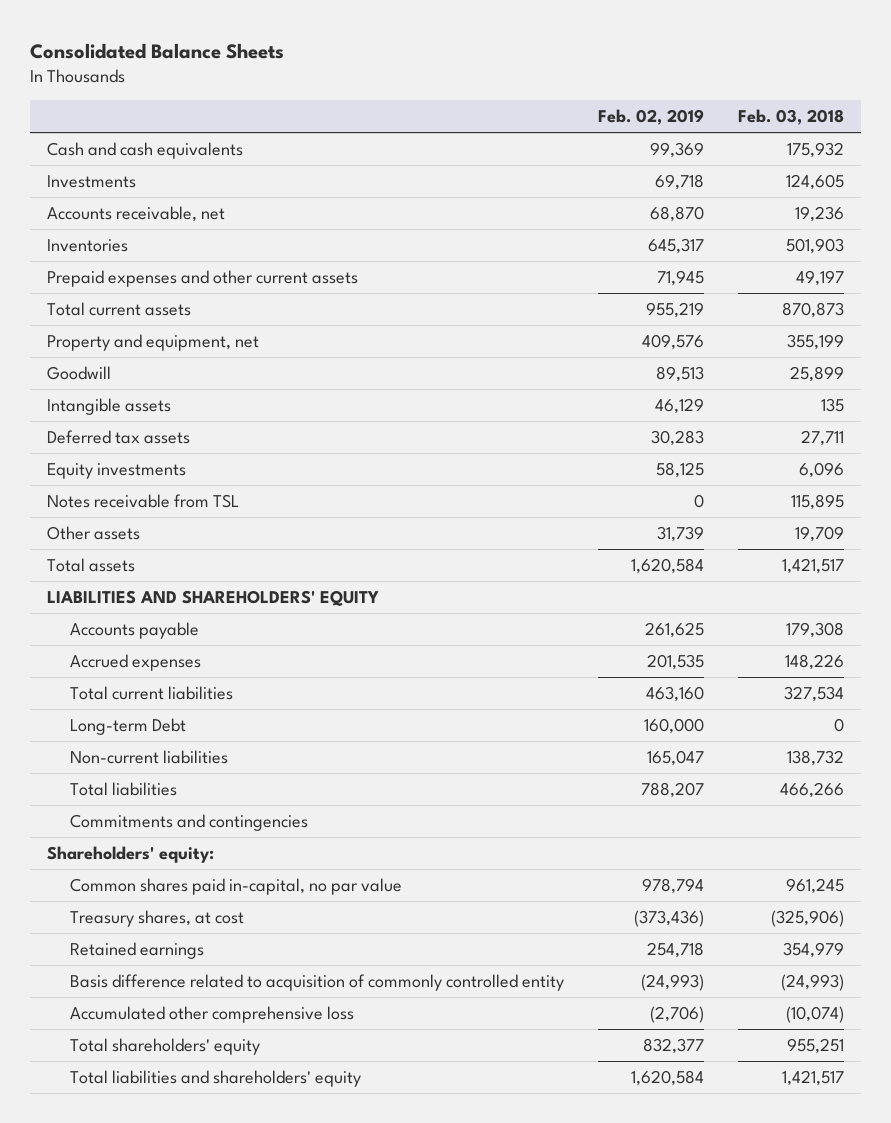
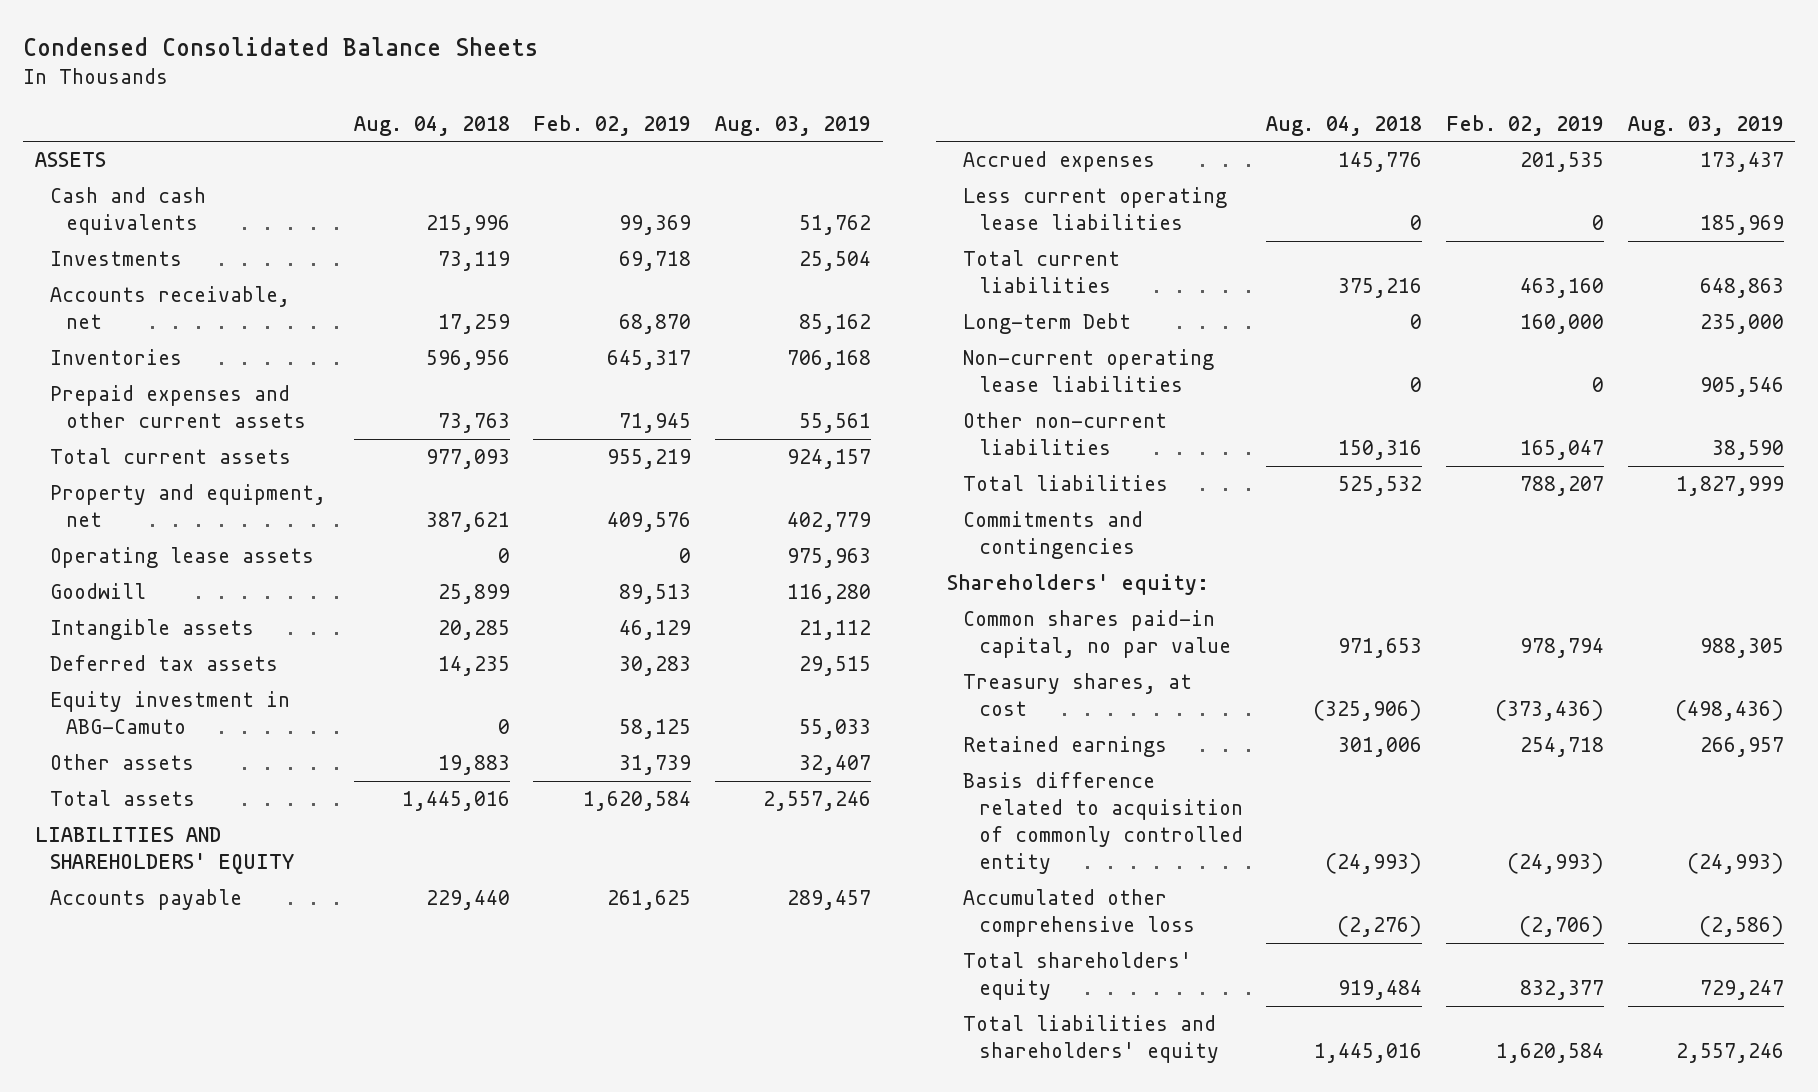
[30,42,285,59] Consolidated Balance Sheets -> [22,36,538,56] Condensed Consolidated Balance Sheets
[737,108,844,125] Feb. 03, 2018 -> none
none -> [353,115,510,136] Aug. 04, 2018
none -> [714,115,871,136] Aug. 03, 2019
none -> [34,152,106,168] ASSETS
none -> [50,547,315,569] Operating lease assets
[46,494,239,509] Notes receivable from TSL -> none
[46,463,186,480] Equity investments -> [50,691,291,735] Equity investment in ABG-Camuto
none -> [962,187,1227,231] Less current operating lease liabilities
none -> [962,349,1214,393] Non-current operating lease liabilities
[70,750,229,765] Non-current liabilities -> [962,412,1167,456] Other non-current liabilities
[70,878,403,896] Common shares paid in-capital, no par value -> [962,610,1231,659] Common shares paid-in capital, no par value

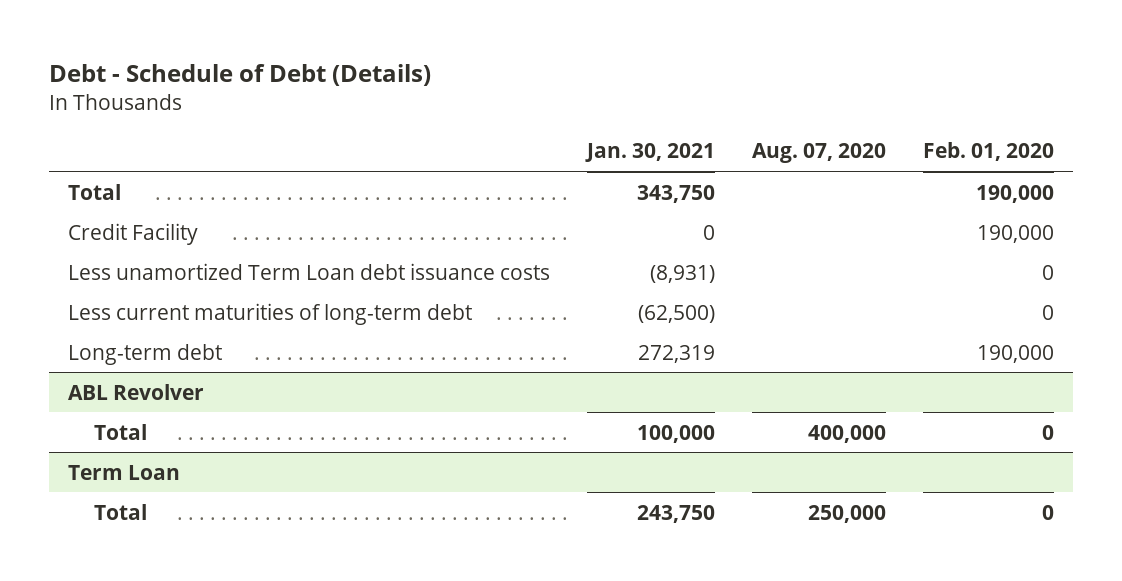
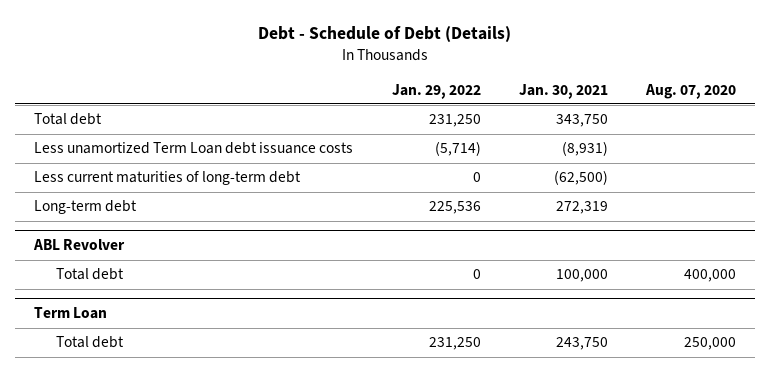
[923,142,1055,162] Feb. 01, 2020 -> none
none -> [391,83,481,99] Jan. 29, 2022
[67,222,198,245] Credit Facility -> none
[67,183,121,200] Total -> [34,113,103,126] Total debt
[93,423,147,440] Total -> [56,268,125,281] Total debt
[93,503,147,520] Total -> [56,336,125,349] Total debt

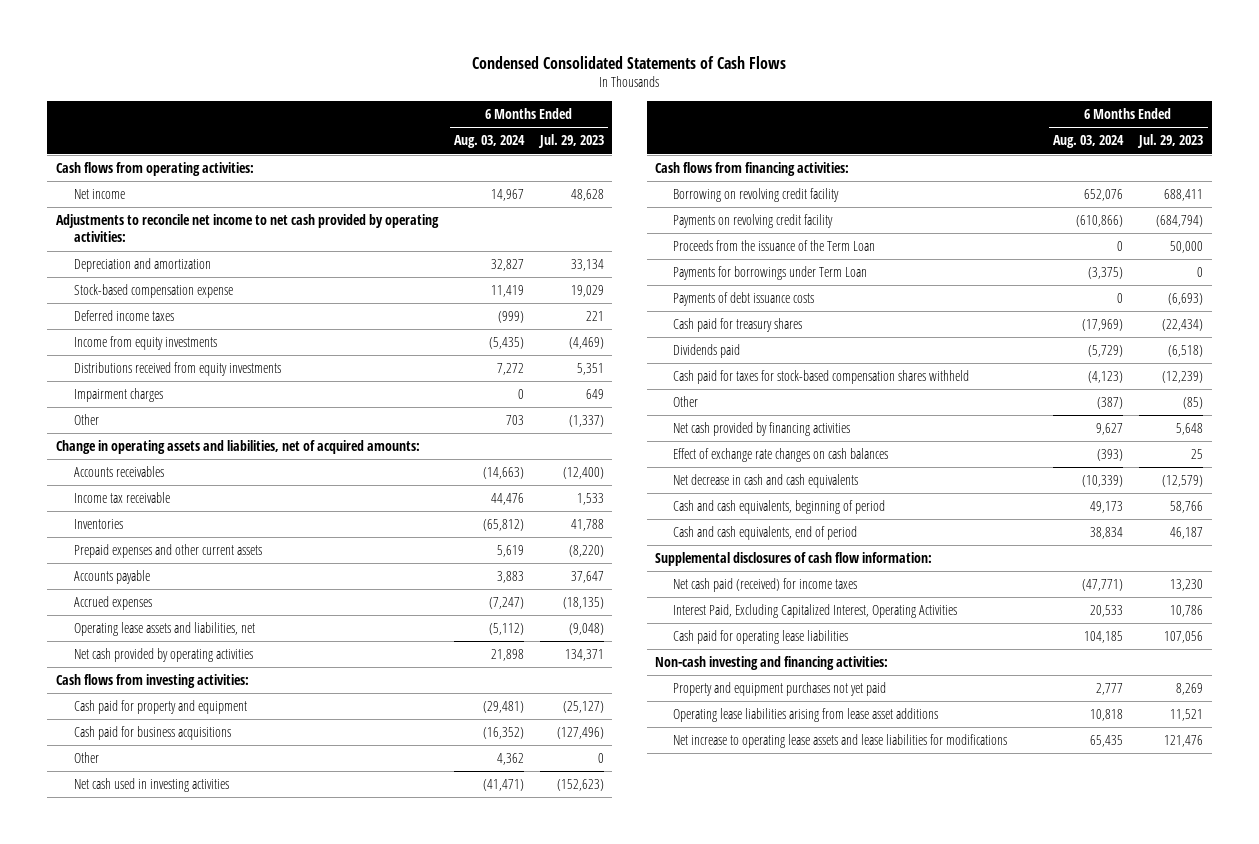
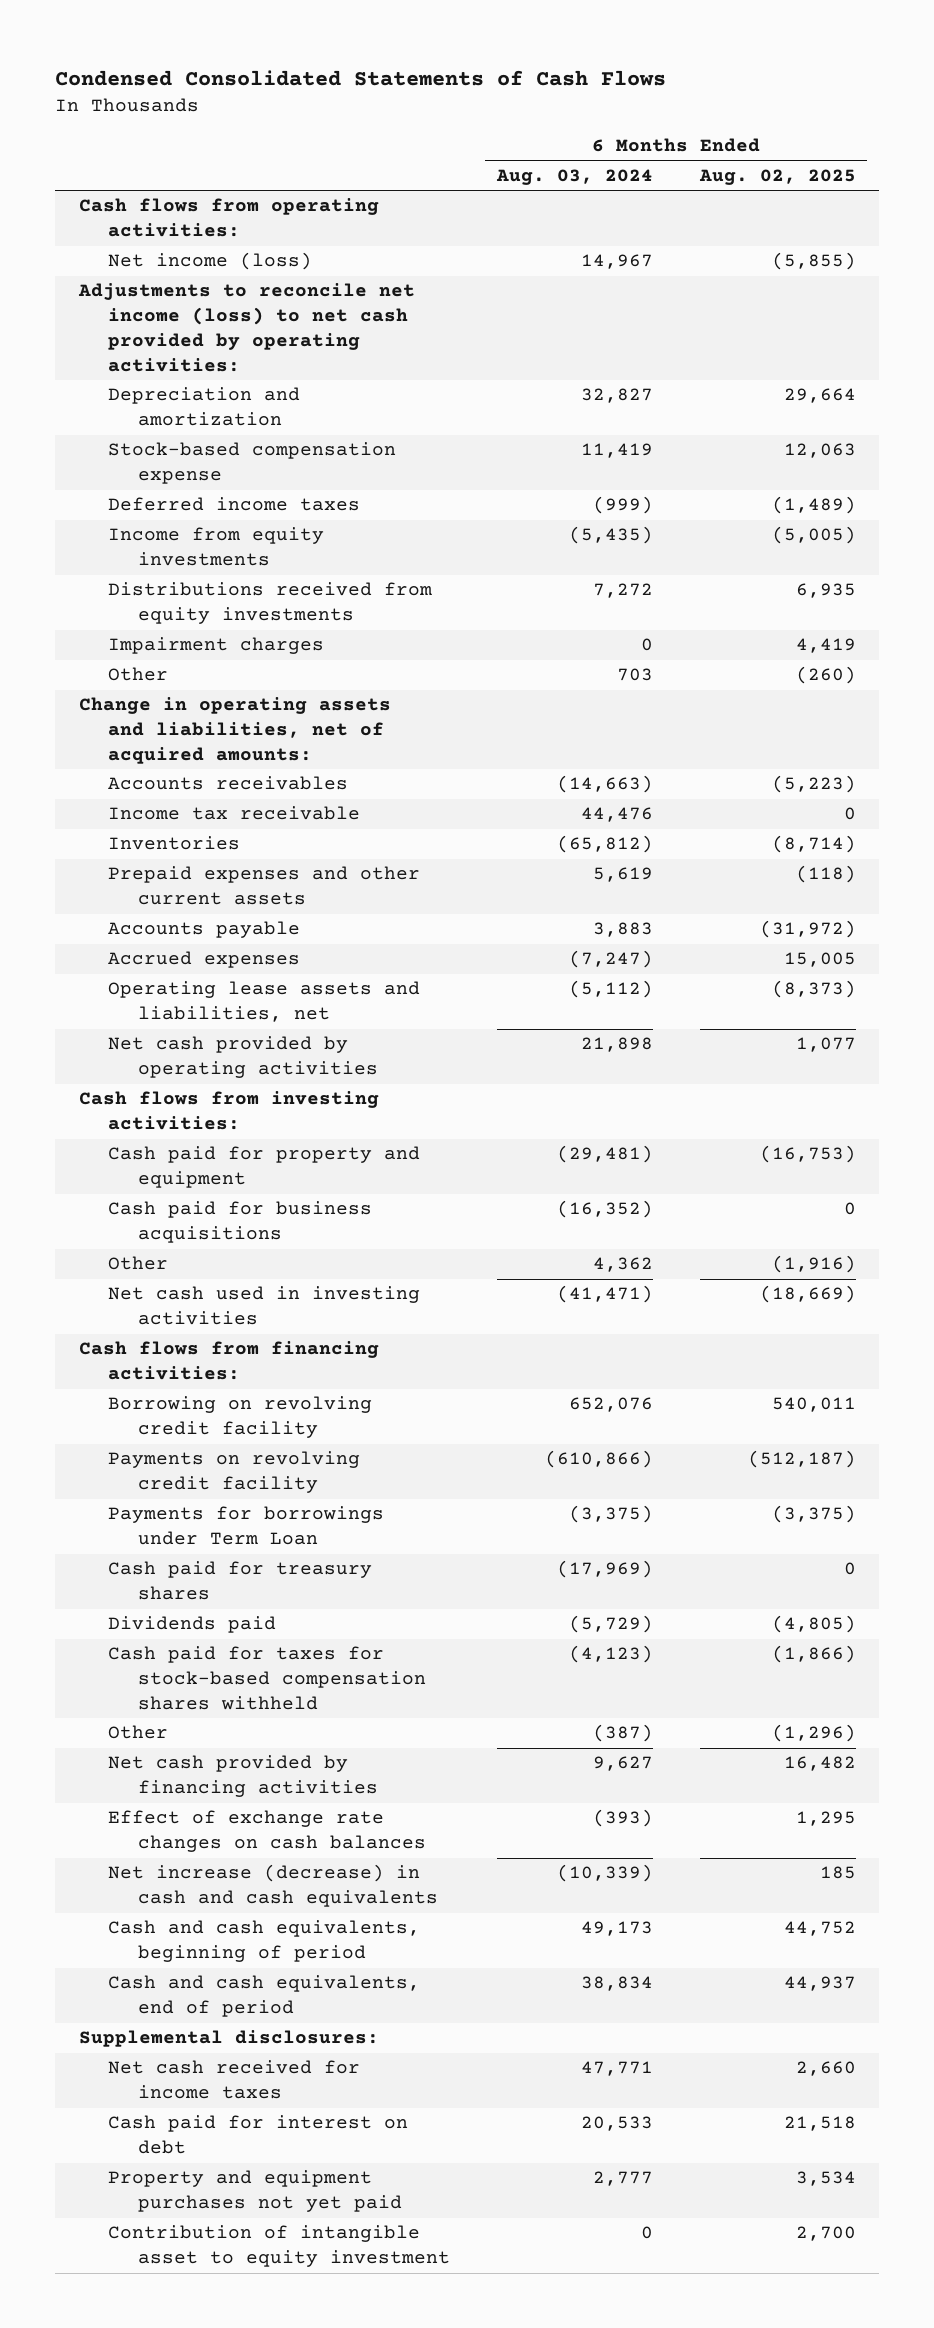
[538,134,605,149] Jul. 29, 2023 -> none
none -> [698,168,856,185] Aug. 02, 2025
[74,189,126,200] Net income -> [108,252,313,271] Net income (loss)
[55,214,439,243] Adjustments to reconcile net income to net cash provided by operating activities: -> [77,283,415,373] Adjustments to reconcile net income (loss) to net cash provided by operating activities:
[673,240,876,252] Proceeds from the issuance of the Term Loan -> none
[673,292,815,307] Payments of debt issuance costs -> none
[673,474,859,489] Net decrease in cash and cash equivalents -> [108,1864,439,1908] Net increase (decrease) in cash and cash equivalents
[673,630,849,645] Cash paid for operating lease liabilities -> none
[654,656,888,671] Non-cash investing and financing activities: -> none
[654,552,932,567] Supplemental disclosures of cash flow information: -> [78,2030,379,2048] Supplemental disclosures:
[673,578,858,593] Net cash paid (received) for income taxes -> [108,2060,361,2100] Net cash received for income taxes
[1082,579,1124,592] (47,771) -> [581,2061,654,2077] 47,771
[673,604,958,619] Interest Paid, Excluding Capitalized Interest, Operating Activities -> [108,2115,409,2155] Cash paid for interest on debt
[673,708,939,723] Operating lease liabilities arising from lease asset additions -> none
[673,734,1008,749] Net increase to operating lease assets and lease liabilities for modifications -> none
none -> [108,2225,451,2268] Contribution of intangible asset to equity investment

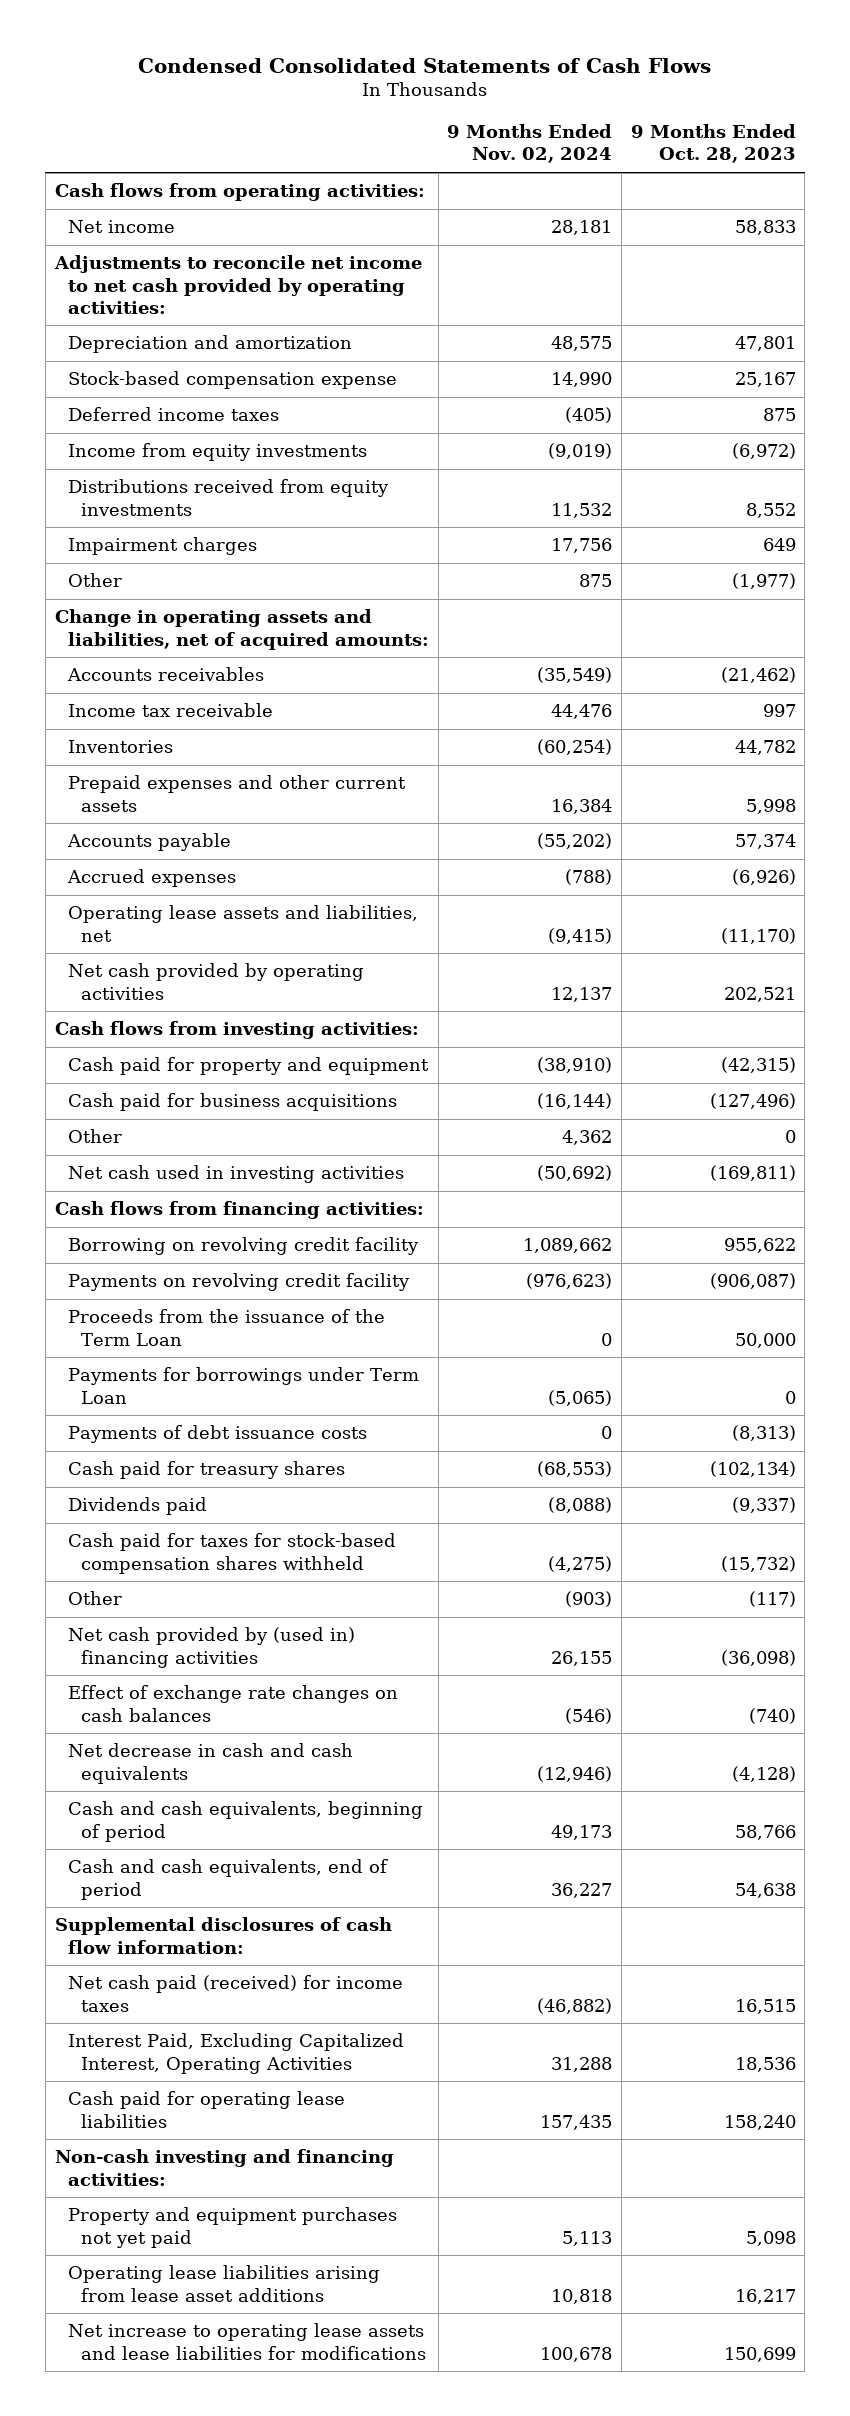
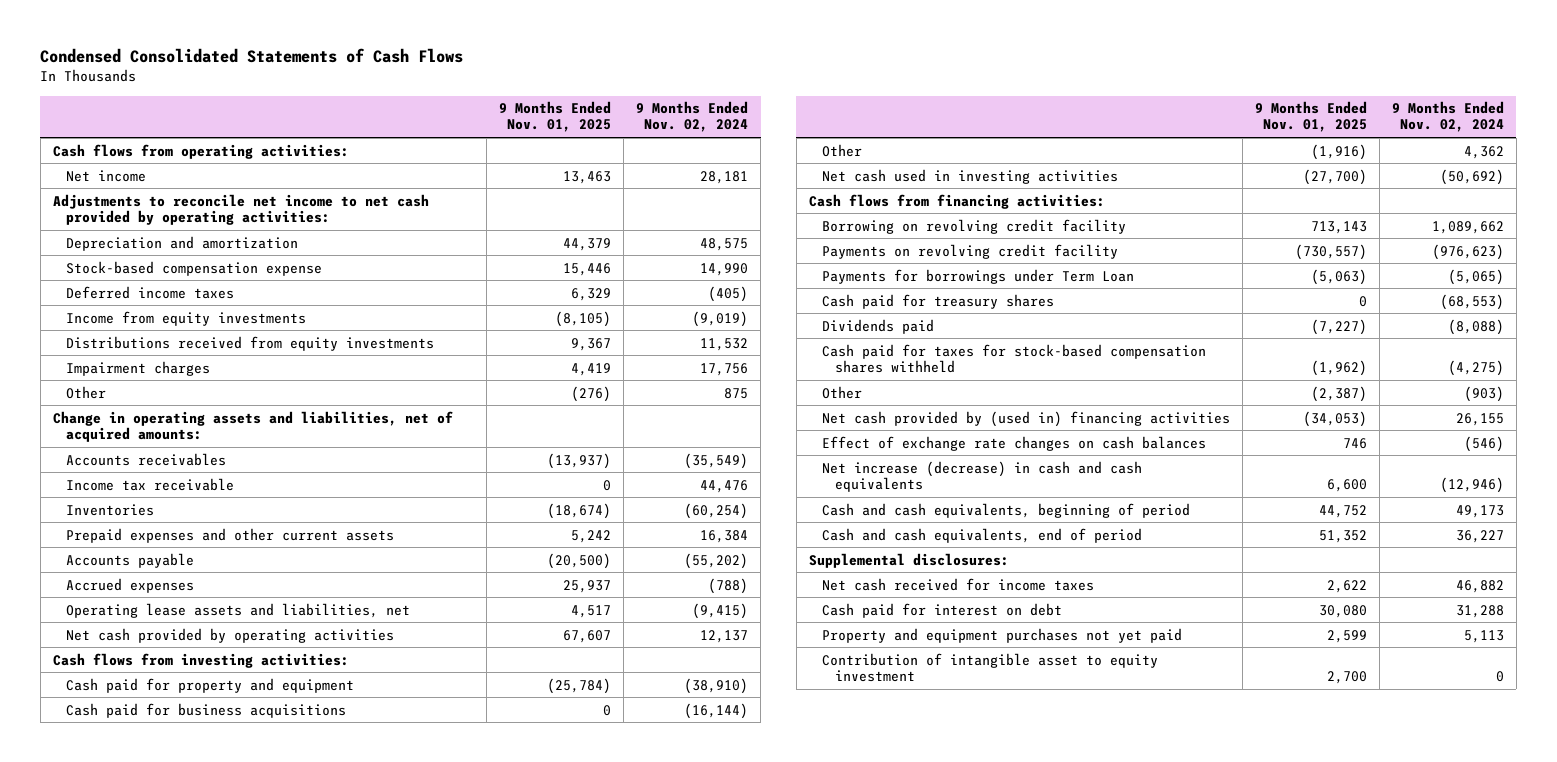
[630,124,796,164] 9 Months Ended Oct. 28, 2023 -> none
none -> [499,101,612,133] 9 Months Ended Nov. 01, 2025
[68,1309,386,1346] Proceeds from the issuance of the Term Loan -> none
[68,1425,368,1444] Payments of debt issuance costs -> none
[68,1743,354,1784] Net decrease in cash and cash equivalents -> [822,460,1143,492] Net increase (decrease) in cash and cash equivalents
[68,2091,346,2128] Cash paid for operating lease liabilities -> none
[54,2149,394,2186] Non-cash investing and financing activities: -> none
[54,1917,392,1954] Supplemental disclosures of cash flow information: -> [808,552,1009,568] Supplemental disclosures:
[68,1975,404,2012] Net cash paid (received) for income taxes -> [822,577,1095,591] Net cash received for income taxes
[537,1997,613,2014] (46,882) -> [1455,579,1504,593] 46,882
[68,2033,405,2074] Interest Paid, Excluding Capitalized Interest, Operating Activities -> [822,602,1063,618] Cash paid for interest on debt
[68,2265,381,2302] Operating lease liabilities arising from lease asset additions -> none
[68,2323,427,2360] Net increase to operating lease assets and lease liabilities for modifications -> none
none -> [822,652,1159,682] Contribution of intangible asset to equity investment

